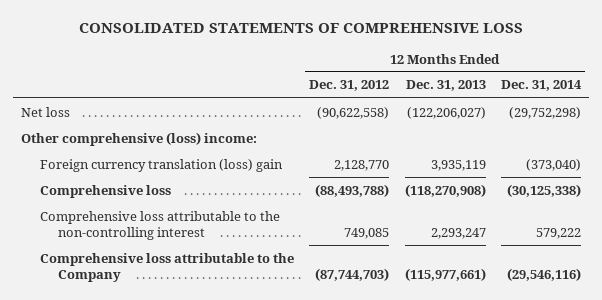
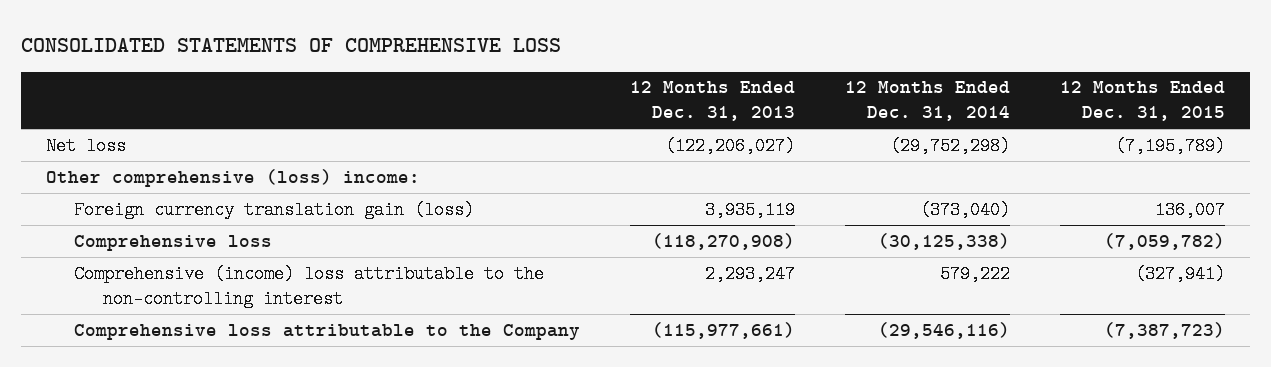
[309,80,390,92] Dec. 31, 2012 -> none
none -> [1060,81,1226,122] 12 Months Ended Dec. 31, 2015
[39,158,283,172] Foreign currency translation (loss) gain -> [74,200,475,219] Foreign currency translation gain (loss)
[39,210,280,240] Comprehensive loss attributable to the non-controlling interest -> [74,264,545,308] Comprehensive (income) loss attributable to the non-controlling interest

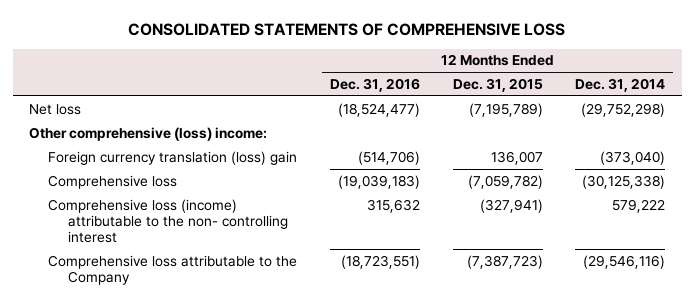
[630,81,796,122] 12 Months Ended Dec. 31, 2013 -> none
none -> [330,77,421,92] Dec. 31, 2016
[74,200,475,219] Foreign currency translation gain (loss) -> [48,150,298,165] Foreign currency translation (loss) gain
[74,264,545,308] Comprehensive (income) loss attributable to the non-controlling interest -> [48,198,288,244] Comprehensive loss (income) attributable to the non- controlling interest

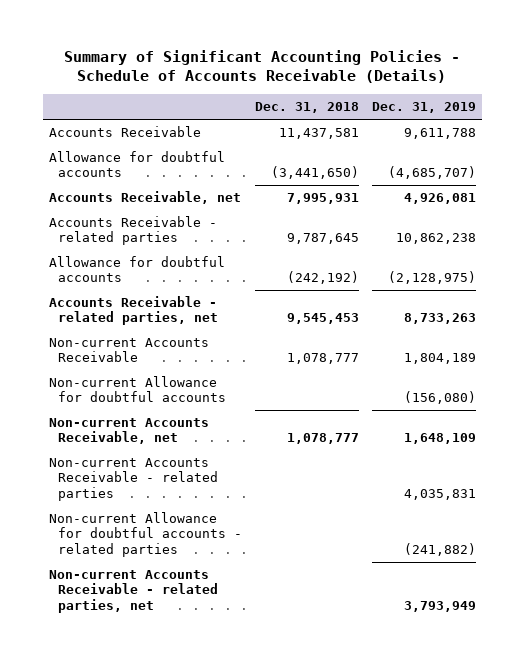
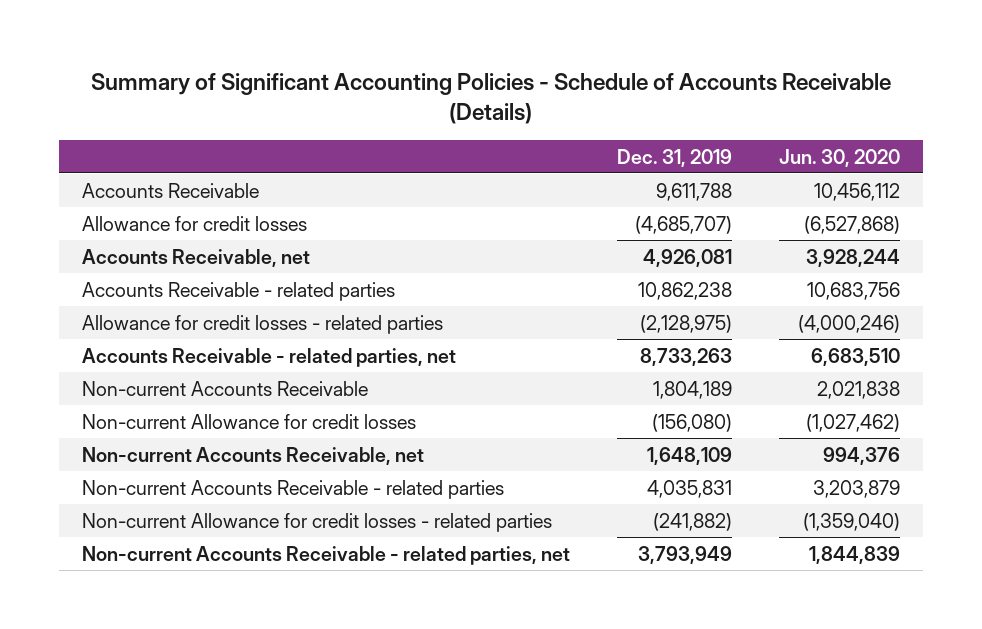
[254,102,359,114] Dec. 31, 2018 -> none
none -> [778,148,900,167] Jun. 30, 2020
[48,151,225,178] Allowance for doubtful accounts -> [82,215,308,231] Allowance for credit losses
[48,256,225,283] Allowance for doubtful accounts -> [82,314,444,334] Allowance for credit losses - related parties
[48,376,226,403] Non-current Allowance for doubtful accounts -> [82,413,417,429] Non-current Allowance for credit losses
[48,512,242,557] Non-current Allowance for doubtful accounts - related parties -> [82,512,553,532] Non-current Allowance for credit losses - related parties

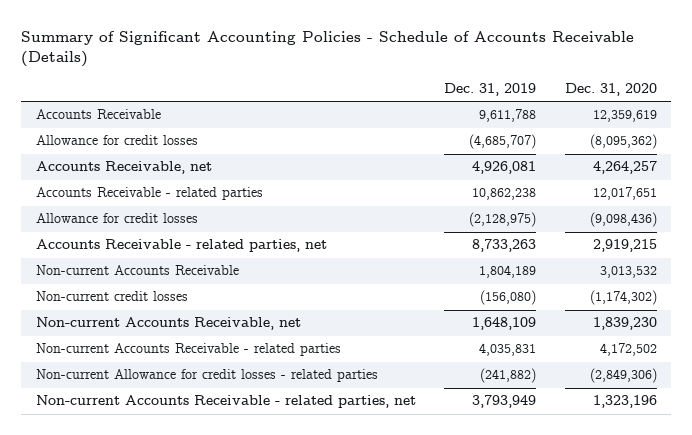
[778,148,900,167] Jun. 30, 2020 -> none
none -> [564,83,657,97] Dec. 31, 2020
[82,314,444,334] Allowance for credit losses - related parties -> [35,213,198,224] Allowance for credit losses
[82,413,417,429] Non-current Allowance for credit losses -> [35,291,188,302] Non-current credit losses

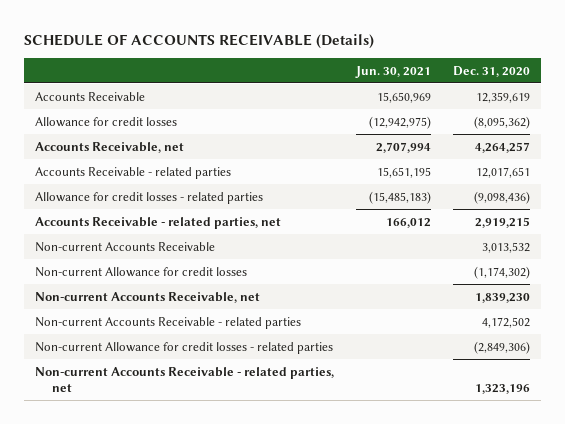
[21,30,635,68] Summary of Significant Accounting Policies - Schedule of Accounts Receivable (Details) -> [24,33,375,49] SCHEDULE OF ACCOUNTS RECEIVABLE (Details)
[444,83,537,97] Dec. 31, 2019 -> none
none -> [355,65,432,78] Jun. 30, 2021
[35,213,198,224] Allowance for credit losses -> [35,191,264,204] Allowance for credit losses - related parties
[35,291,188,302] Non-current credit losses -> [35,266,248,277] Non-current Allowance for credit losses

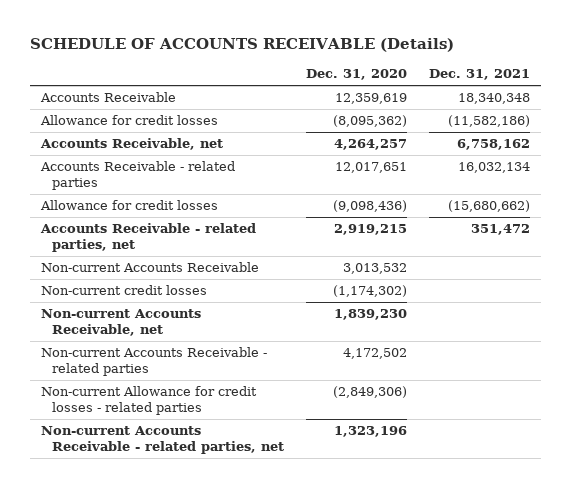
[355,65,432,78] Jun. 30, 2021 -> none
none -> [428,69,530,81] Dec. 31, 2021
[35,191,264,204] Allowance for credit losses - related parties -> [39,200,218,211] Allowance for credit losses
[35,266,248,277] Non-current Allowance for credit losses -> [40,285,207,296] Non-current credit losses

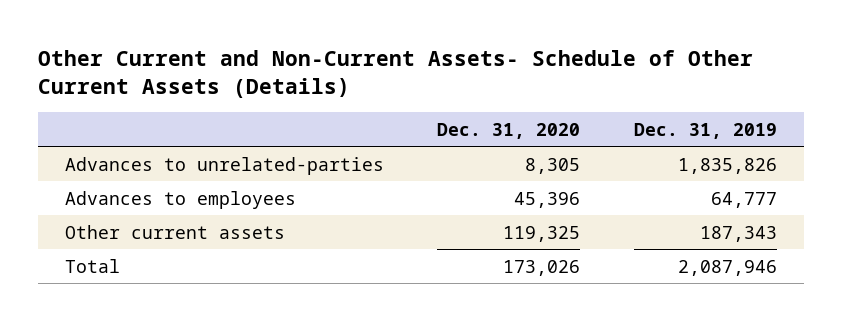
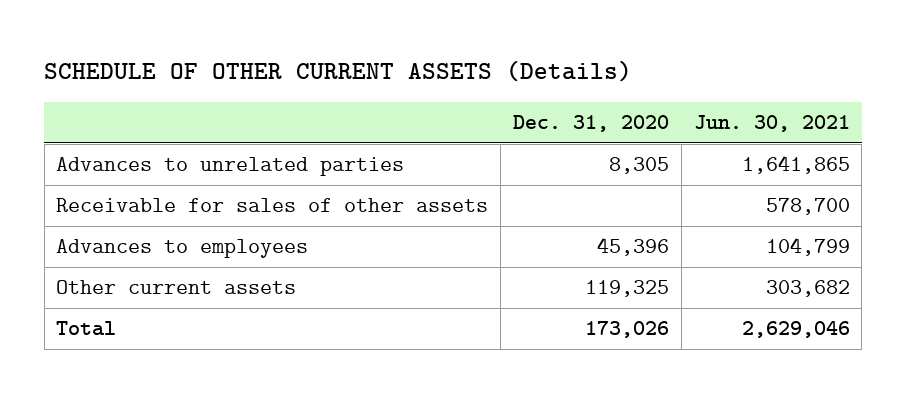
[37,49,753,98] Other Current and Non-Current Assets- Schedule of Other Current Assets (Details) -> [44,60,633,83] SCHEDULE OF OTHER CURRENT ASSETS (Details)
[634,122,778,139] Dec. 31, 2019 -> none
none -> [693,115,850,133] Jun. 30, 2021
[64,156,384,175] Advances to unrelated-parties -> [56,157,405,177] Advances to unrelated parties
none -> [56,198,489,213] Receivable for sales of other assets

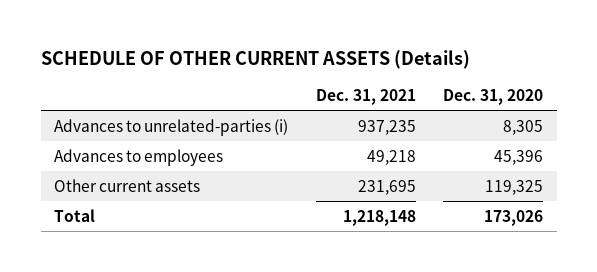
[693,115,850,133] Jun. 30, 2021 -> none
none -> [315,88,416,105] Dec. 31, 2021
[56,198,489,213] Receivable for sales of other assets -> none
[56,157,405,177] Advances to unrelated parties -> [54,118,289,136] Advances to unrelated-parties (i)

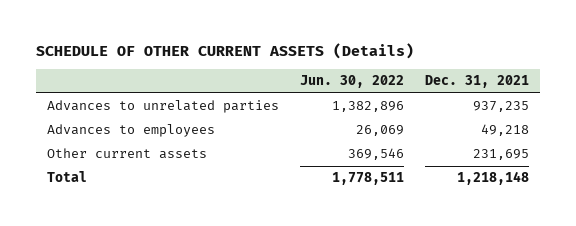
[443,88,544,105] Dec. 31, 2020 -> none
none -> [300,75,405,89] Jun. 30, 2022
[54,118,289,136] Advances to unrelated-parties (i) -> [46,100,279,114] Advances to unrelated parties

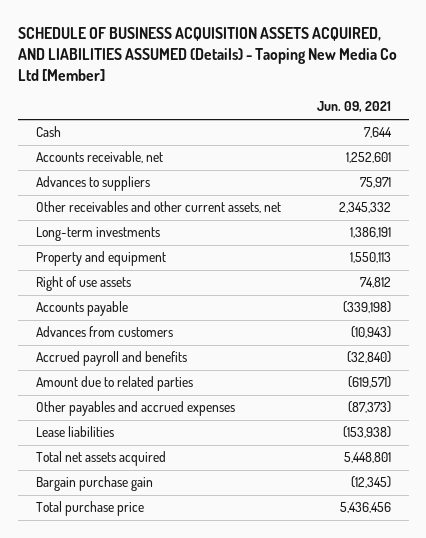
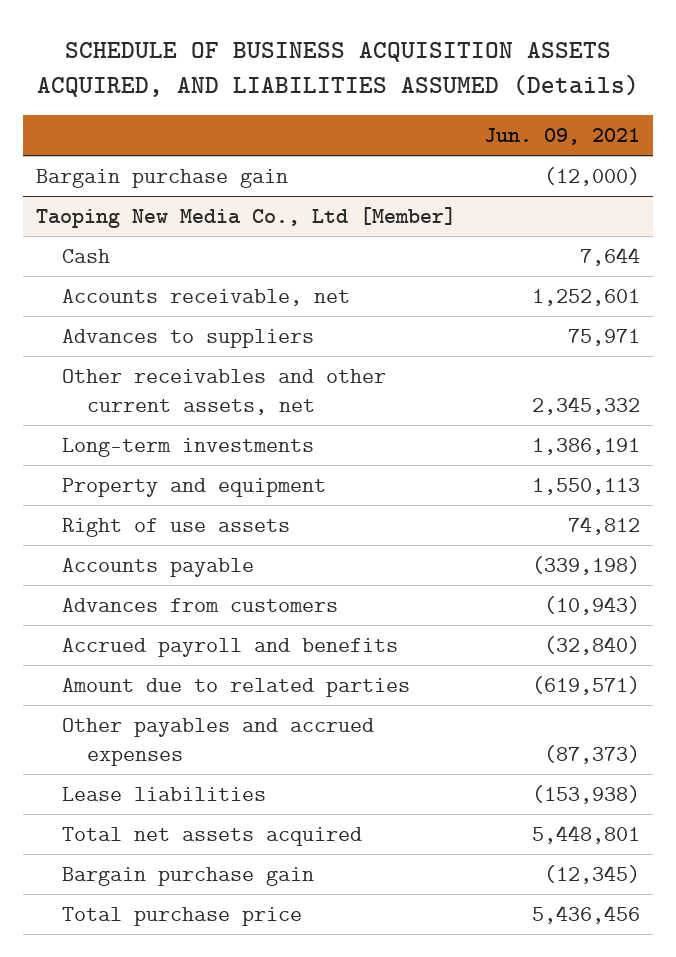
[17,26,397,81] SCHEDULE OF BUSINESS ACQUISITION ASSETS ACQUIRED, AND LIABILITIES ASSUMED (Details) - Taoping New Media Co Ltd [Member] -> [36,41,639,97] SCHEDULE OF BUSINESS ACQUISITION ASSETS ACQUIRED, AND LIABILITIES ASSUMED (Details)
none -> [36,168,289,188] Bargain purchase gain
none -> [36,206,457,228] Taoping New Media Co., Ltd [Member]

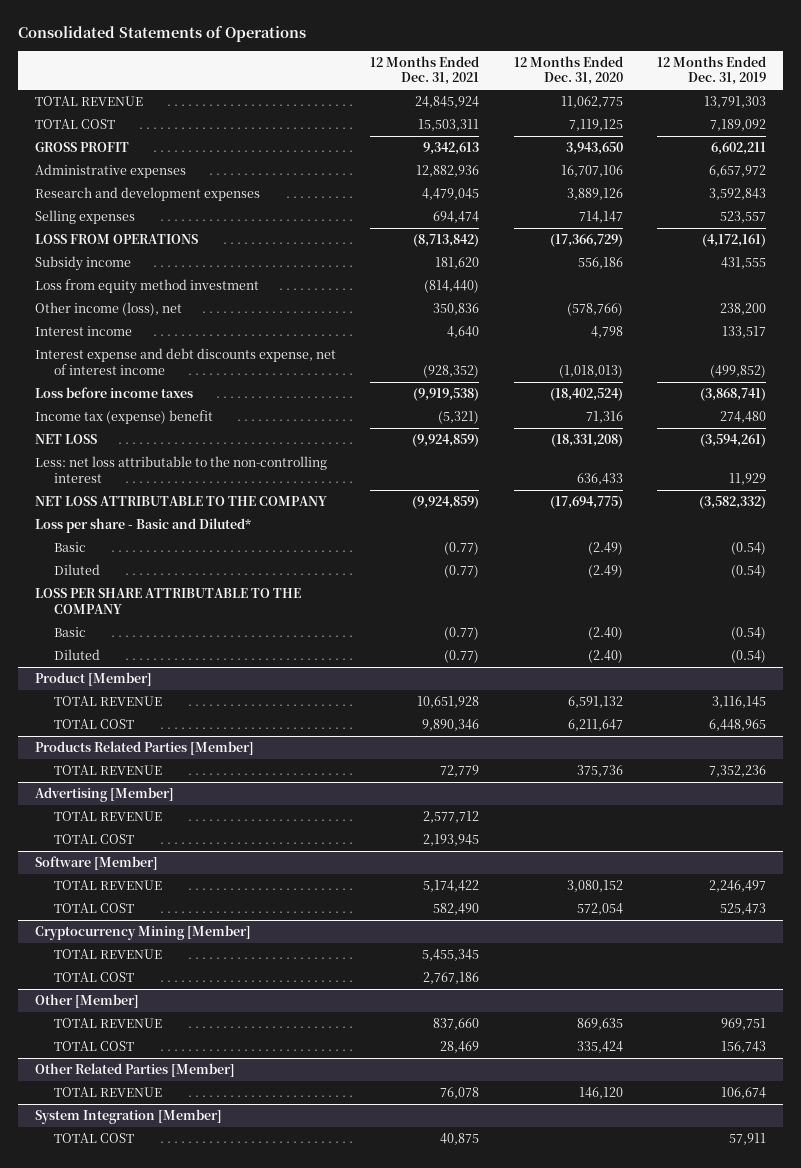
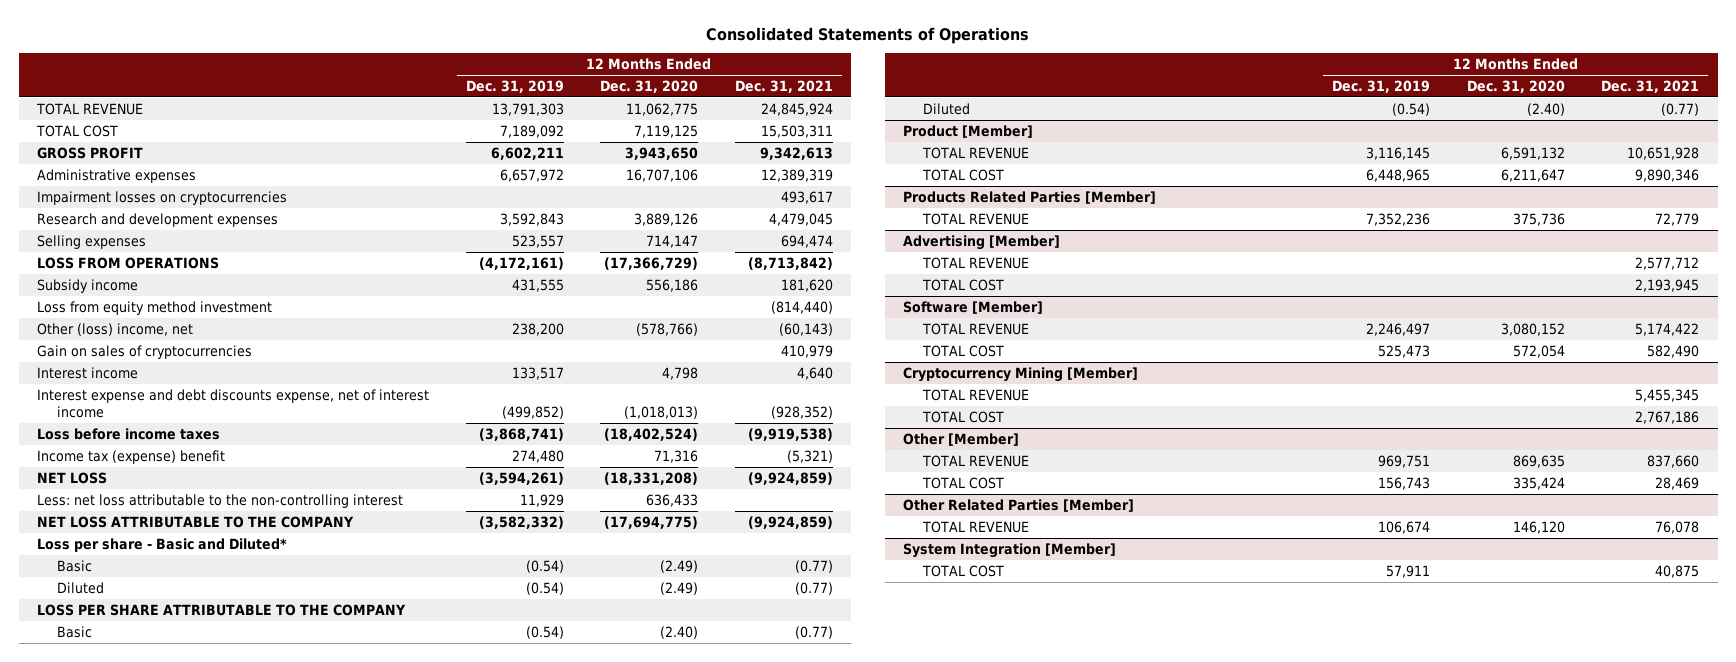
[416,165,480,178] 12,882,936 -> [761,168,834,182] 12,389,319
none -> [37,190,288,205] Impairment losses on cryptocurrencies
[35,302,183,317] Other income (loss), net -> [37,322,194,336] Other (loss) income, net
[433,303,480,316] 350,836 -> [779,322,834,336] (60,143)
none -> [37,344,253,359] Gain on sales of cryptocurrencies

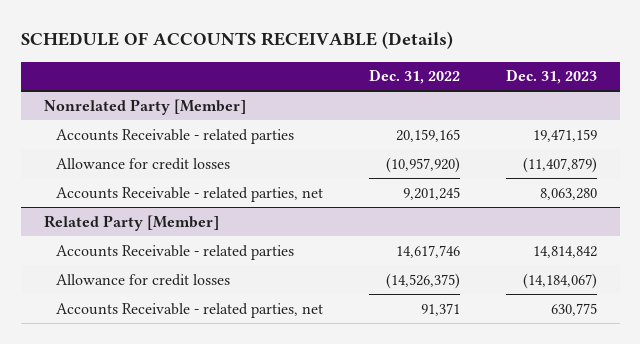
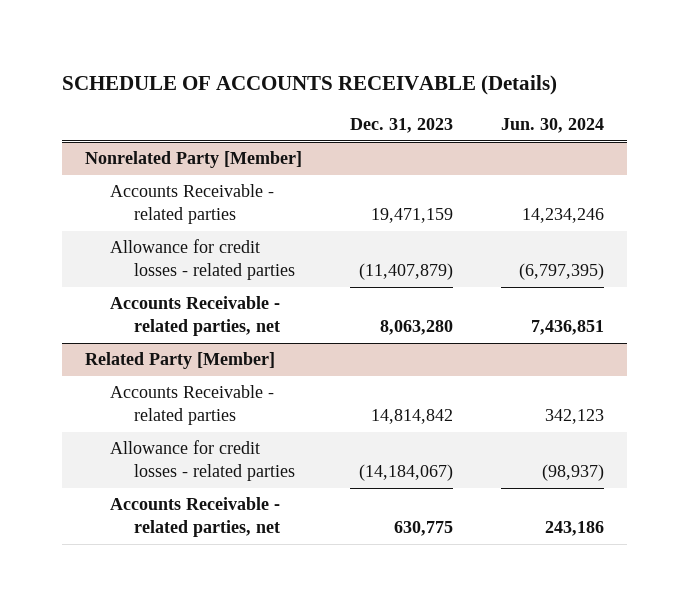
[368,69,460,85] Dec. 31, 2022 -> none
none -> [500,118,604,134] Jun. 30, 2024
[55,157,230,170] Allowance for credit losses -> [109,239,296,281] Allowance for credit losses - related parties
[55,273,230,286] Allowance for credit losses -> [109,440,296,482] Allowance for credit losses - related parties

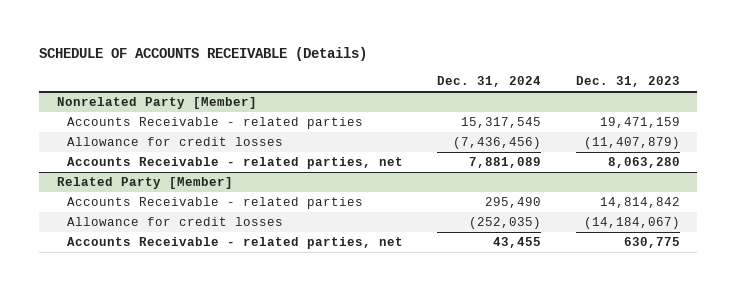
[500,118,604,134] Jun. 30, 2024 -> none
none -> [437,76,542,88] Dec. 31, 2024
[109,239,296,281] Allowance for credit losses - related parties -> [66,137,283,147] Allowance for credit losses
[109,440,296,482] Allowance for credit losses - related parties -> [66,217,283,227] Allowance for credit losses

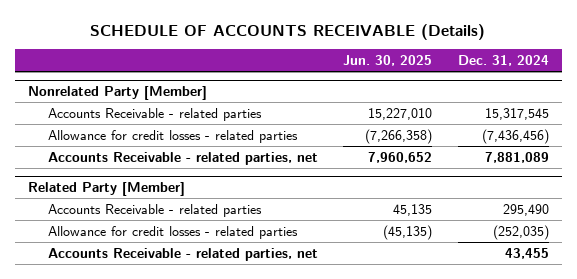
[575,76,680,88] Dec. 31, 2023 -> none
none -> [343,54,433,66] Jun. 30, 2025
[66,137,283,147] Allowance for credit losses -> [47,129,298,143] Allowance for credit losses - related parties
[66,217,283,227] Allowance for credit losses -> [47,225,298,239] Allowance for credit losses - related parties

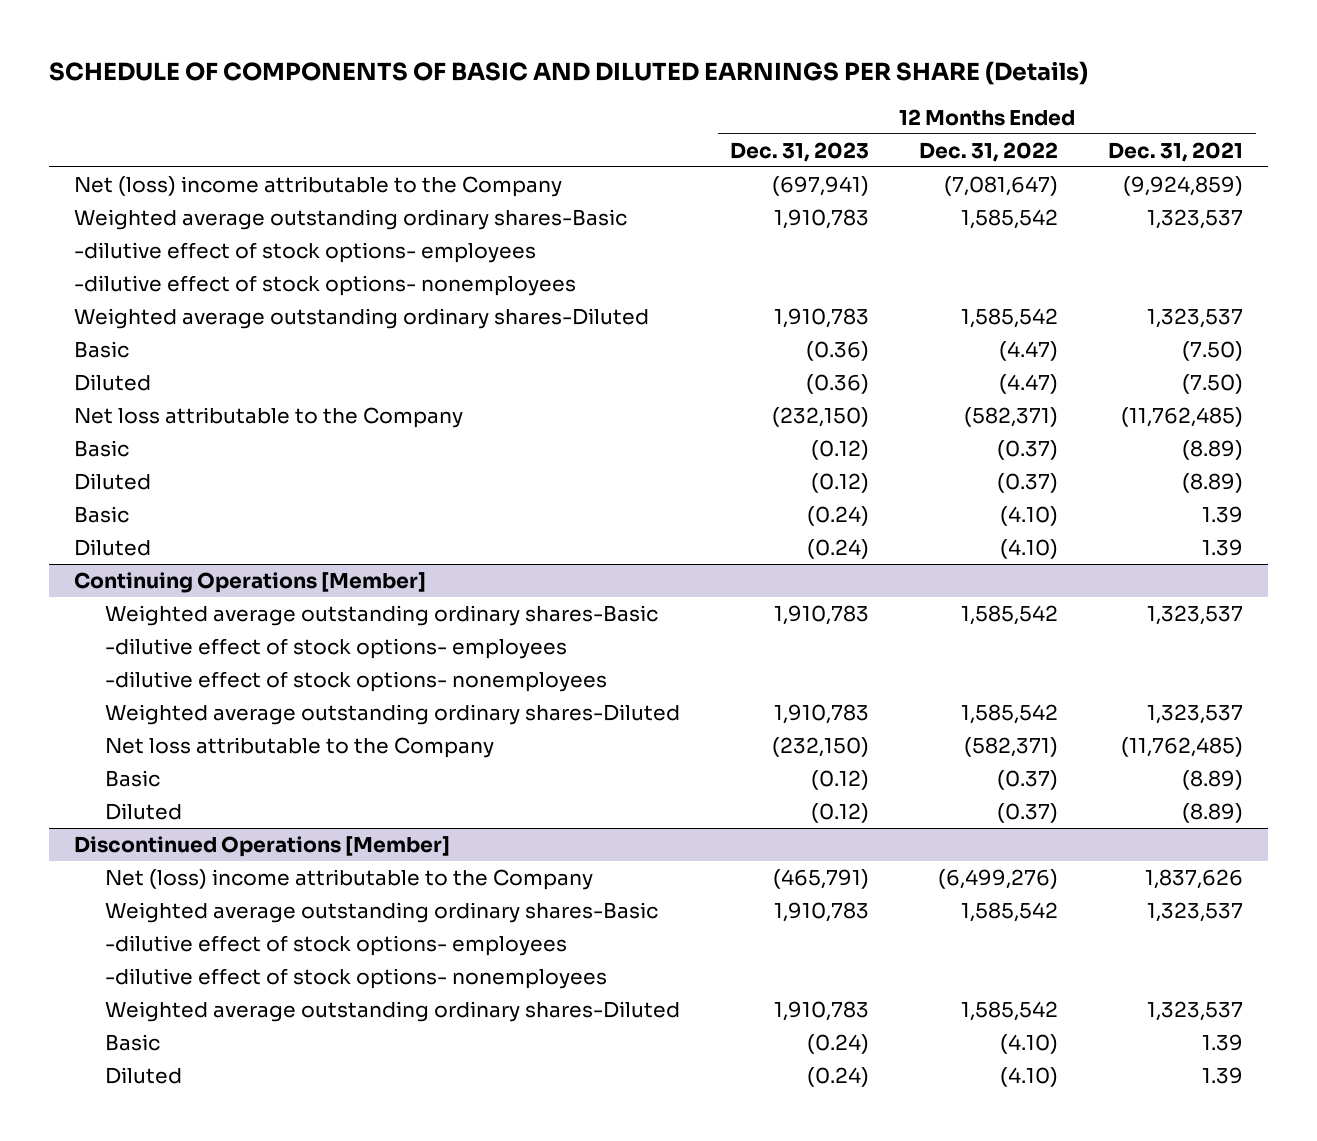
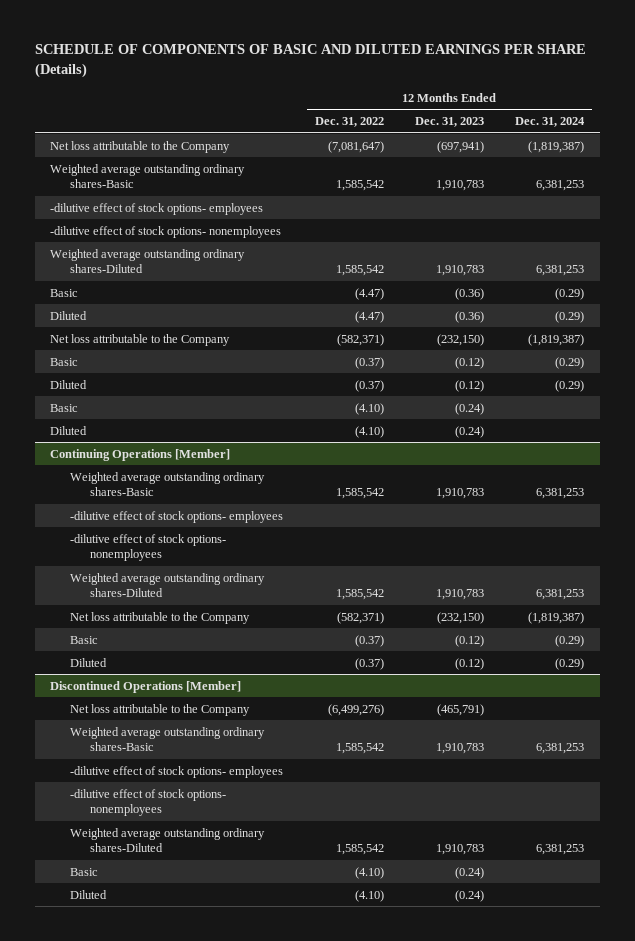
[1108,141,1244,162] Dec. 31, 2021 -> none
none -> [515,117,586,128] Dec. 31, 2024
[73,175,562,197] Net (loss) income attributable to the Company -> [50,140,231,153] Net loss attributable to the Company
[105,868,594,890] Net (loss) income attributable to the Company -> [70,703,251,716] Net loss attributable to the Company

